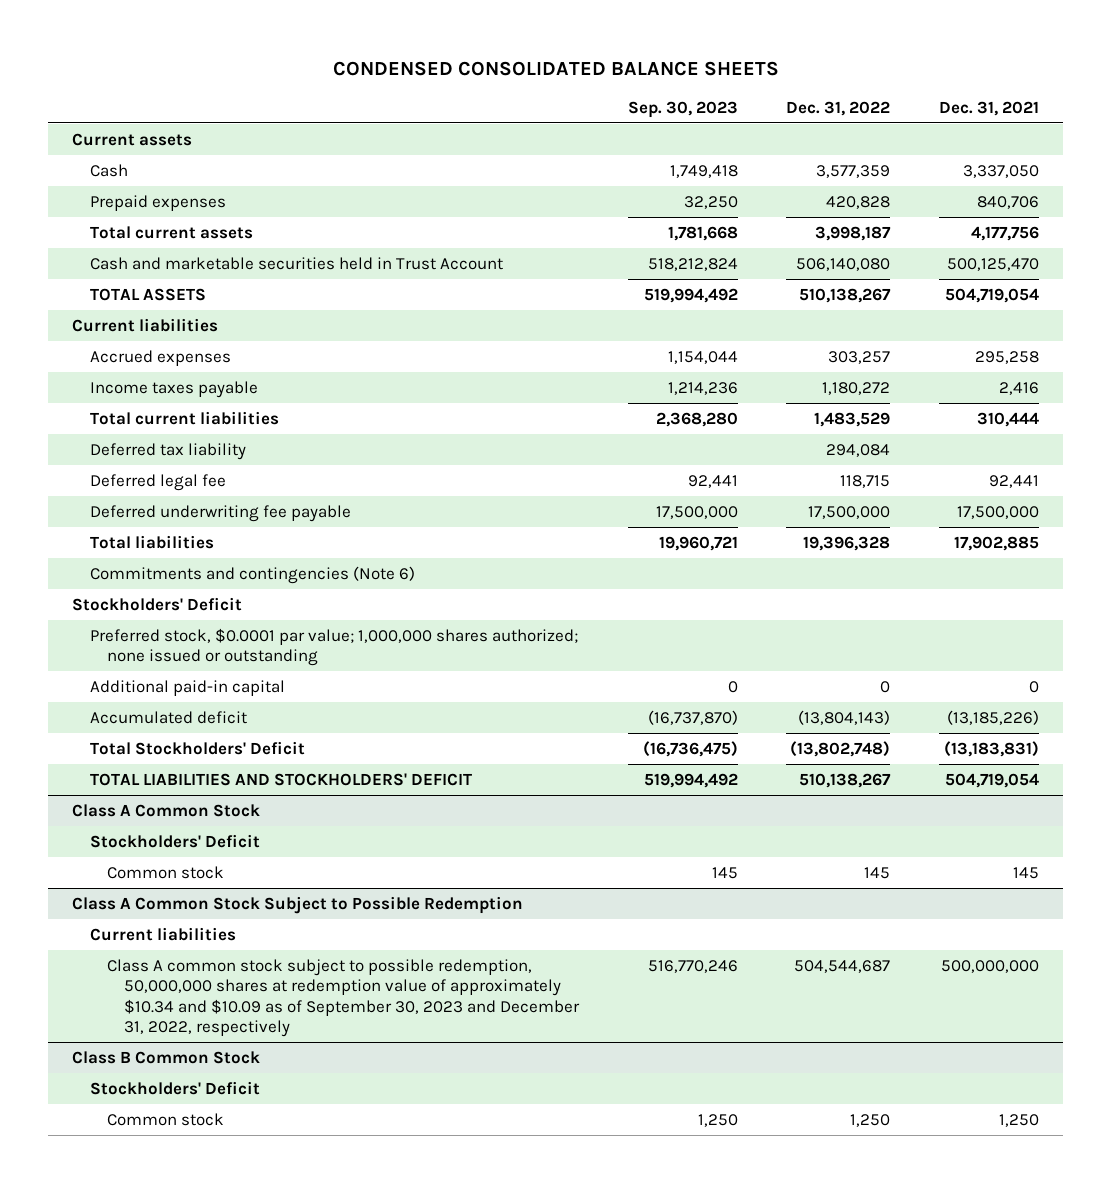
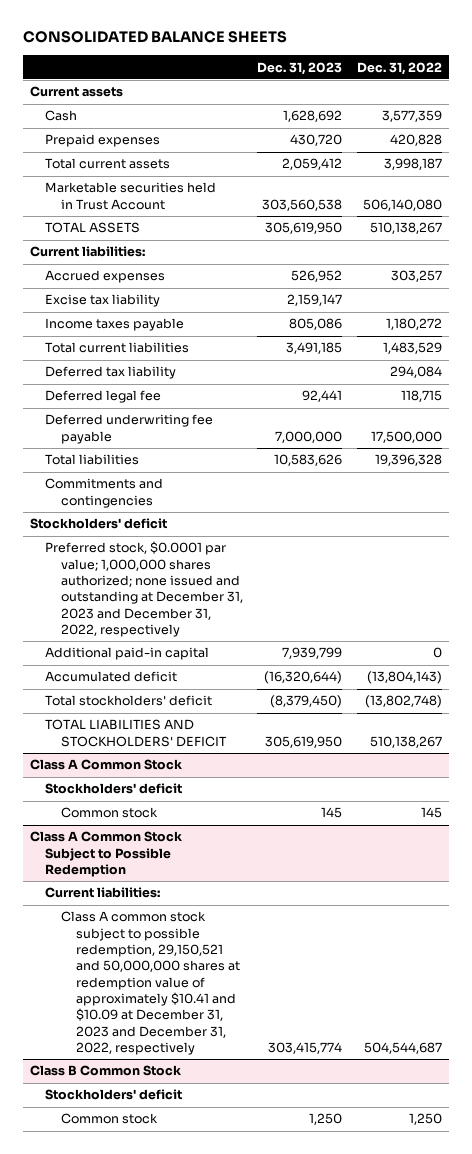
[332,60,779,76] CONDENSED CONSOLIDATED BALANCE SHEETS -> [22,31,287,44] CONSOLIDATED BALANCE SHEETS
[627,100,738,118] Sep. 30, 2023 -> none
[938,100,1039,116] Dec. 31, 2021 -> none
none -> [257,61,343,75] Dec. 31, 2023
[89,256,503,270] Cash and marketable securities held in Trust Account -> [45,182,217,210] Marketable securities held in Trust Account
[72,317,219,332] Current liabilities -> [29,246,145,258] Current liabilities:
none -> [45,294,161,308] Excise tax liability
[89,565,415,584] Commitments and contingencies (Note 6) -> [45,478,164,508] Commitments and contingencies
[72,596,243,611] Stockholders' Deficit -> [29,518,167,530] Stockholders' deficit
[89,627,578,667] Preferred stock, $0.0001 par value; 1,000,000 shares authorized; none issued or outstanding -> [45,541,243,638] Preferred stock, $0.0001 par value; 1,000,000 shares authorized; none issued and outstanding at December 31, 2023 and December 31, 2022, respectively
[89,740,305,755] Total Stockholders' Deficit -> [45,695,213,707] Total stockholders' deficit
[89,833,260,848] Stockholders' Deficit -> [45,783,183,795] Stockholders' deficit
[89,926,236,941] Current liabilities -> [45,887,161,899] Current liabilities:
[106,958,581,1038] Class A common stock subject to possible redemption, 50,000,000 shares at redemption value of approximately $10.34 and $10.09 as of September 30, 2023 and December 31, 2022, respectively -> [60,911,241,1056] Class A common stock subject to possible redemption, 29,150,521 and 50,000,000 shares at redemption value of approximately $10.41 and $10.09 at December 31, 2023 and December 31, 2022, respectively
[89,1080,260,1095] Stockholders' Deficit -> [45,1089,183,1101] Stockholders' deficit

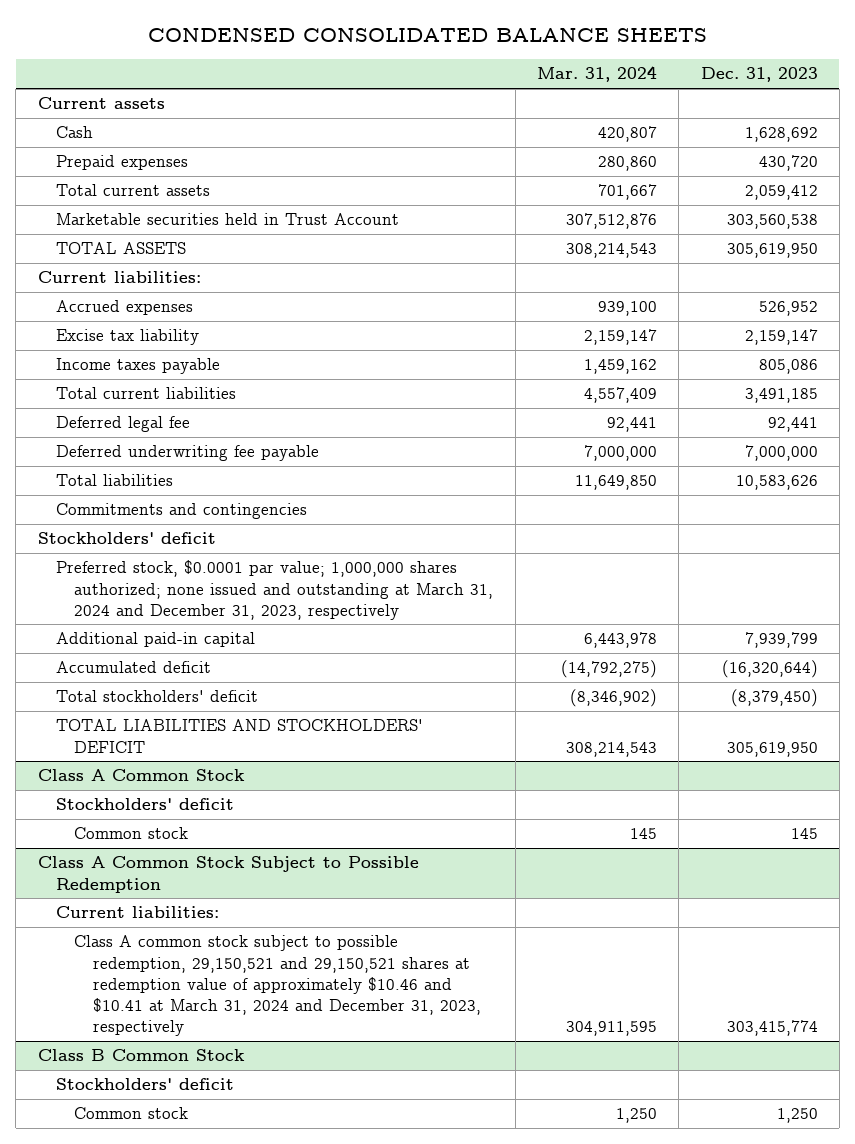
[22,31,287,44] CONSOLIDATED BALANCE SHEETS -> [147,28,707,43] CONDENSED CONSOLIDATED BALANCE SHEETS
[356,61,442,75] Dec. 31, 2022 -> none
none -> [536,66,657,83] Mar. 31, 2024
[45,366,177,380] Deferred tax liability -> none
[45,541,243,638] Preferred stock, $0.0001 par value; 1,000,000 shares authorized; none issued and outstanding at December 31, 2023 and December 31, 2022, respectively -> [56,560,494,620] Preferred stock, $0.0001 par value; 1,000,000 shares authorized; none issued and outstanding at March 31, 2024 and December 31, 2023, respectively
[60,911,241,1056] Class A common stock subject to possible redemption, 29,150,521 and 50,000,000 shares at redemption value of approximately $10.41 and $10.09 at December 31, 2023 and December 31, 2022, respectively -> [74,935,481,1037] Class A common stock subject to possible redemption, 29,150,521 and 29,150,521 shares at redemption value of approximately $10.46 and $10.41 at March 31, 2024 and December 31, 2023, respectively

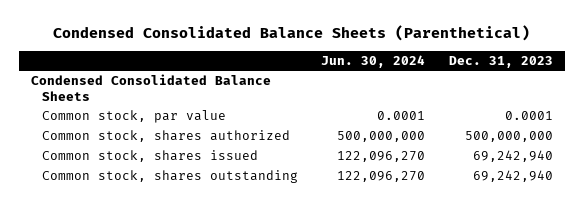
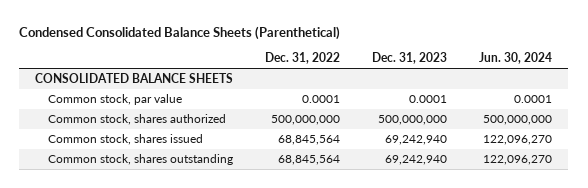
none -> [265,52,341,65] Dec. 31, 2022
[31,74,272,101] Condensed Consolidated Balance Sheets -> [35,73,234,84] CONSOLIDATED BALANCE SHEETS

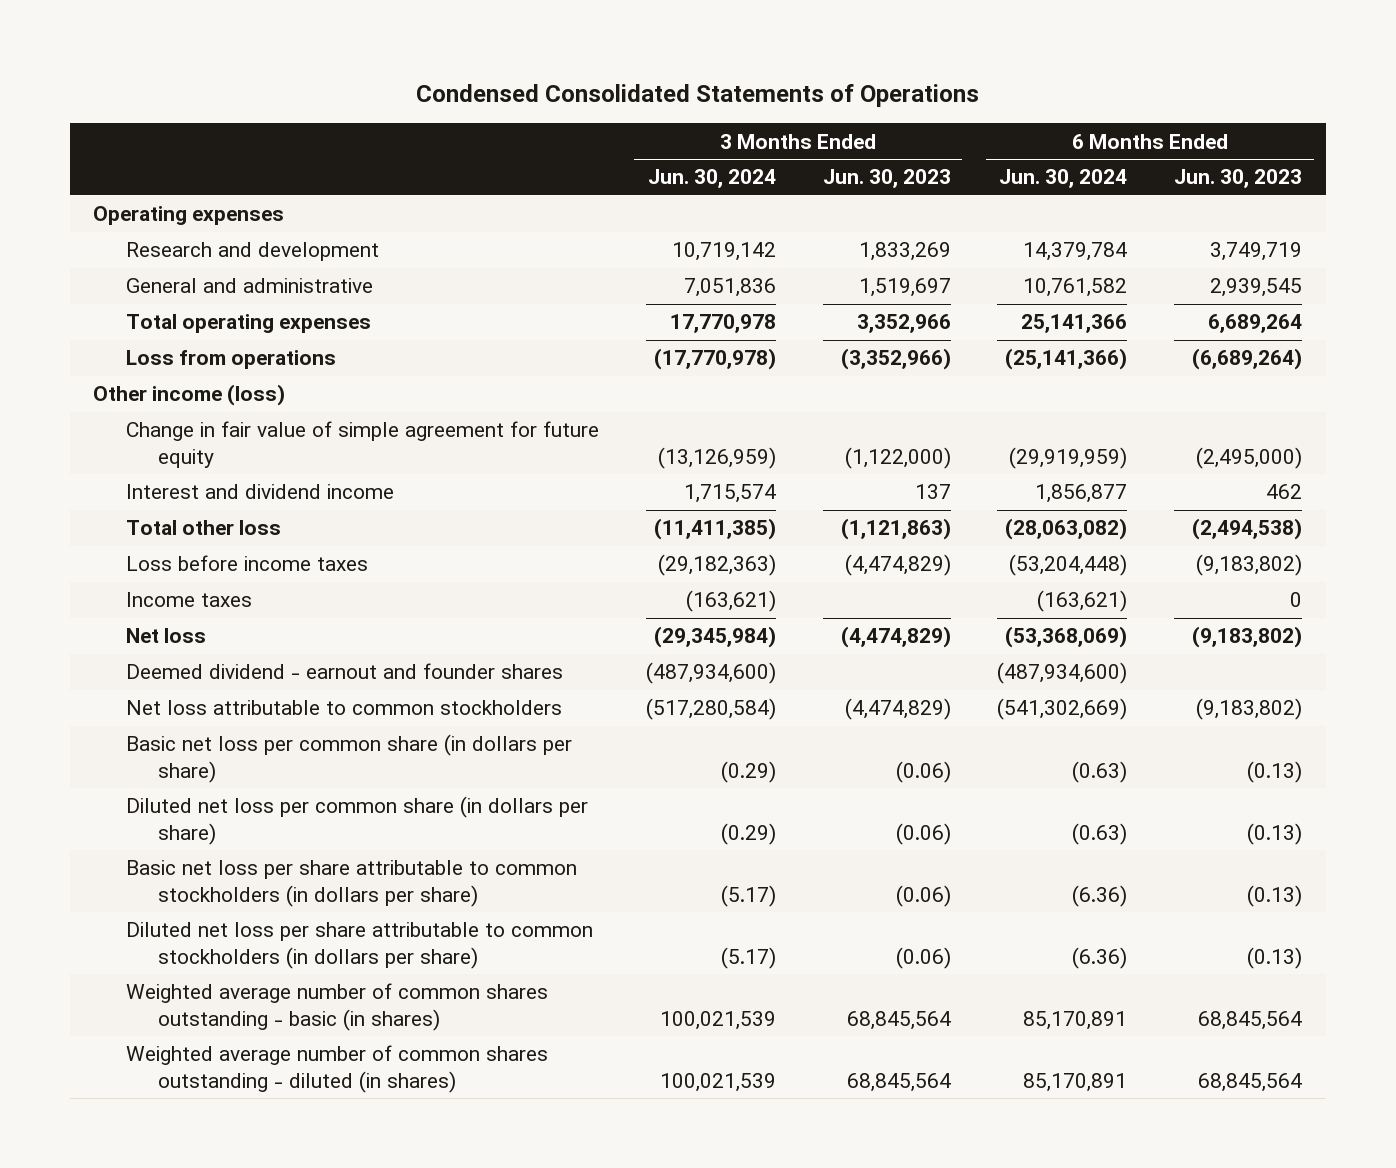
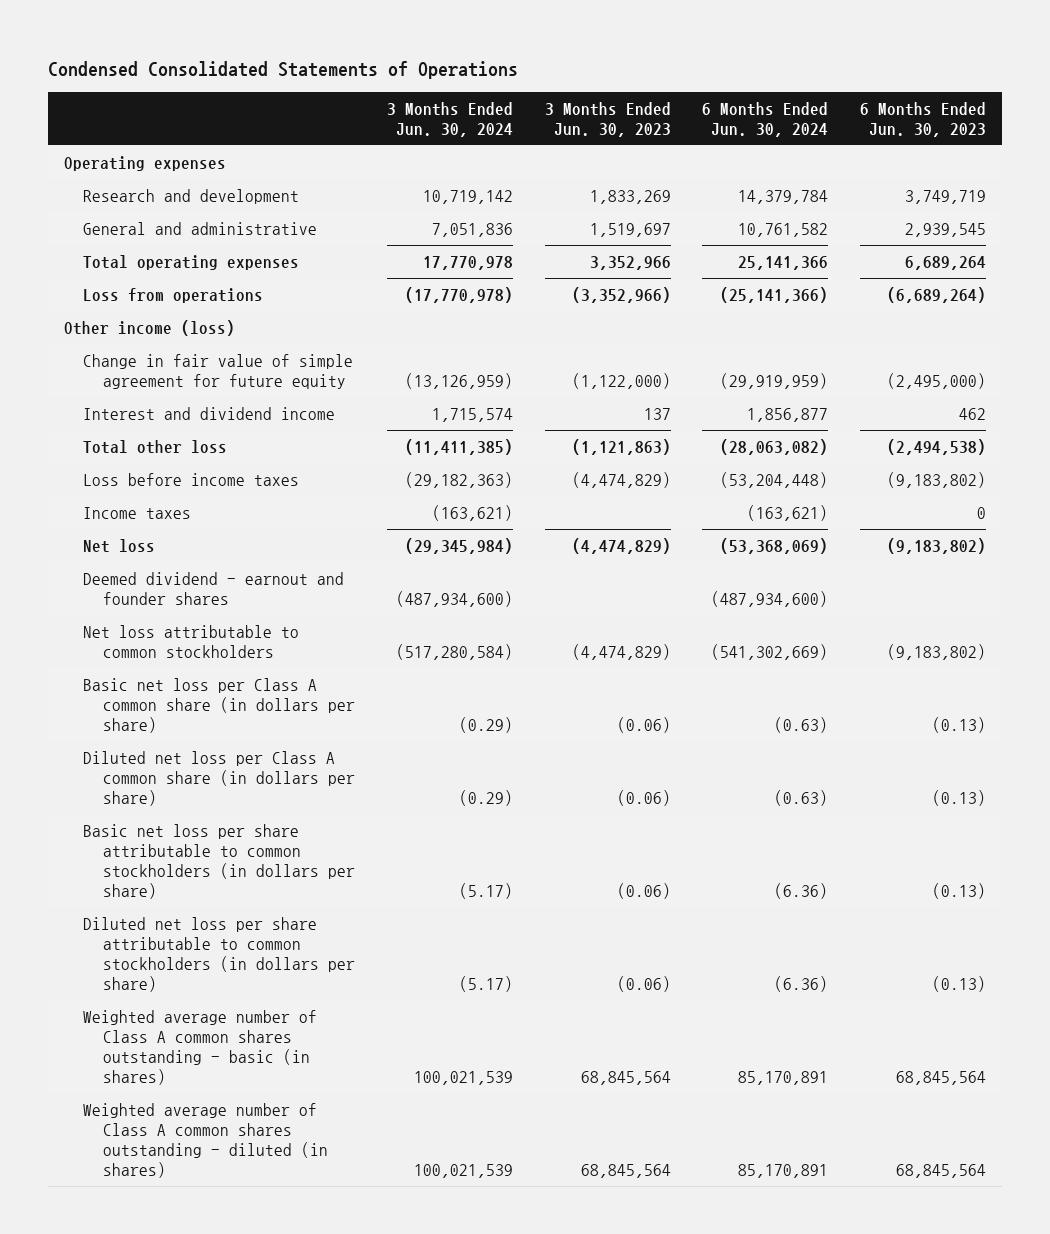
[125,734,572,783] Basic net loss per common share (in dollars per share) -> [83,677,355,733] Basic net loss per Class A common share (in dollars per share)
[125,796,588,845] Diluted net loss per common share (in dollars per share) -> [83,750,355,806] Diluted net loss per Class A common share (in dollars per share)
[125,983,548,1031] Weighted average number of common shares outstanding - basic (in shares) -> [83,1009,318,1085] Weighted average number of Class A common shares outstanding - basic (in shares)
[125,1045,548,1093] Weighted average number of common shares outstanding - diluted (in shares) -> [83,1102,328,1178] Weighted average number of Class A common shares outstanding - diluted (in shares)

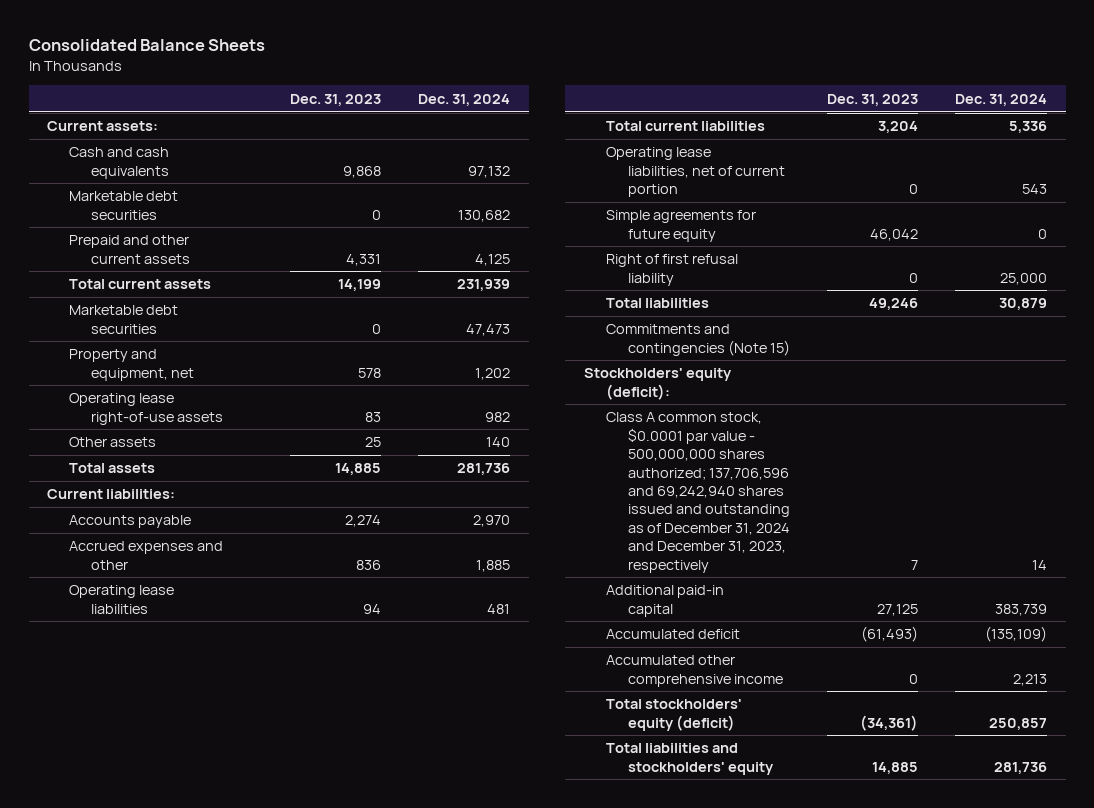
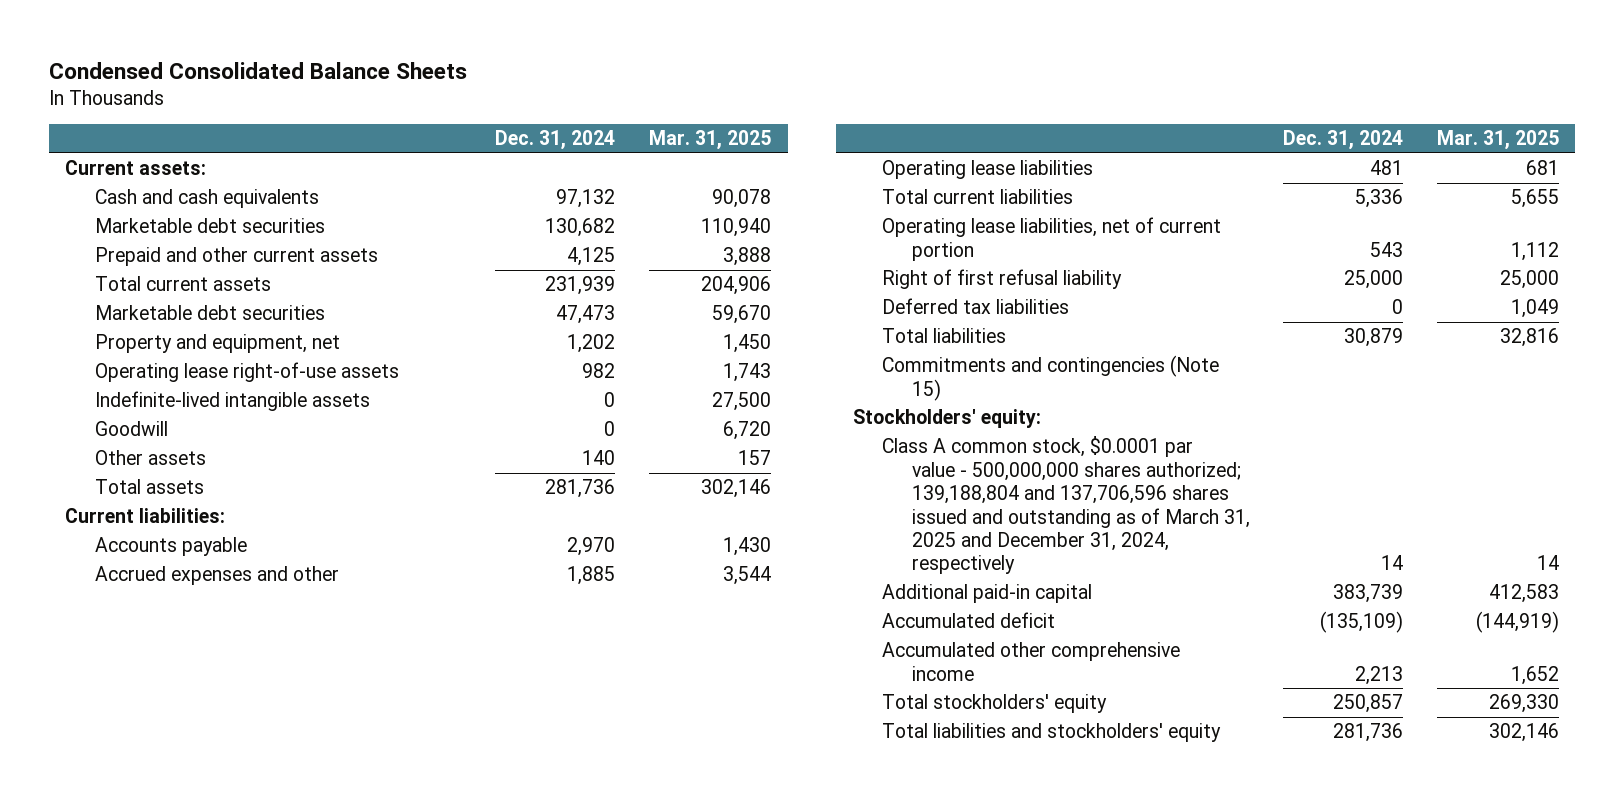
[28,39,265,52] Consolidated Balance Sheets -> [48,61,467,79] Condensed Consolidated Balance Sheets
[290,93,382,106] Dec. 31, 2023 -> none
none -> [648,130,771,151] Mar. 31, 2025
none -> [94,391,370,412] Indefinite-lived intangible assets
none -> [94,421,168,437] Goodwill
[605,210,756,242] Simple agreements for future equity -> none
none -> [882,298,1070,315] Deferred tax liabilities
[583,368,732,400] Stockholders' equity (deficit): -> [852,409,1041,429] Stockholders' equity:
[605,412,790,573] Class A common stock, $0.0001 par value - 500,000,000 shares authorized; 137,706,596 and 69,242,940 shares issued and outstanding as of December 31, 2024 and December 31, 2023, respectively -> [882,436,1250,575] Class A common stock, $0.0001 par value - 500,000,000 shares authorized; 139,188,804 and 137,706,596 shares issued and outstanding as of March 31, 2025 and December 31, 2024, respectively
[605,699,742,731] Total stockholders' equity (deficit) -> [882,694,1108,714] Total stockholders' equity

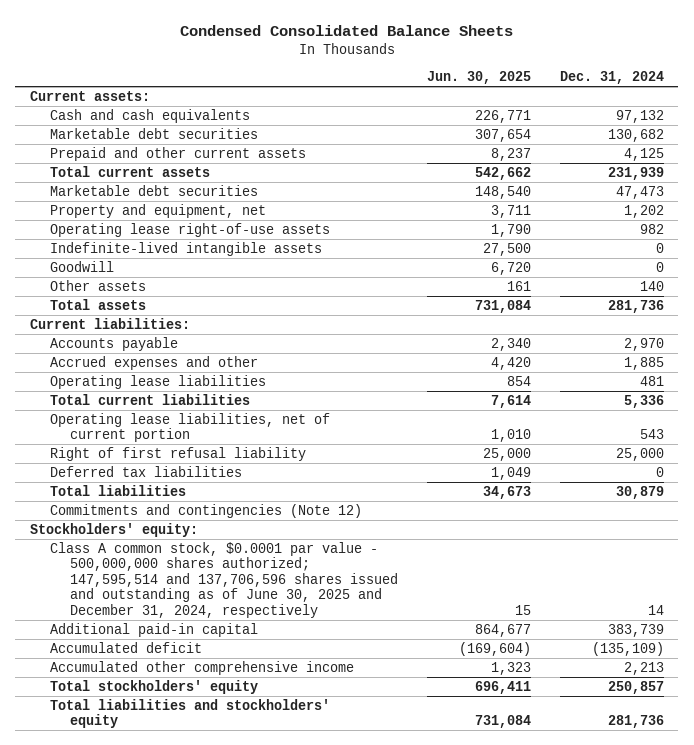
[648,130,771,151] Mar. 31, 2025 -> none
none -> [426,71,531,85] Jun. 30, 2025
[882,355,1220,401] Commitments and contingencies (Note 15) -> [49,503,362,518] Commitments and contingencies (Note 12)
[882,436,1250,575] Class A common stock, $0.0001 par value - 500,000,000 shares authorized; 139,188,804 and 137,706,596 shares issued and outstanding as of March 31, 2025 and December 31, 2024, respectively -> [49,541,398,618] Class A common stock, $0.0001 par value - 500,000,000 shares authorized; 147,595,514 and 137,706,596 shares issued and outstanding as of June 30, 2025 and December 31, 2024, respectively

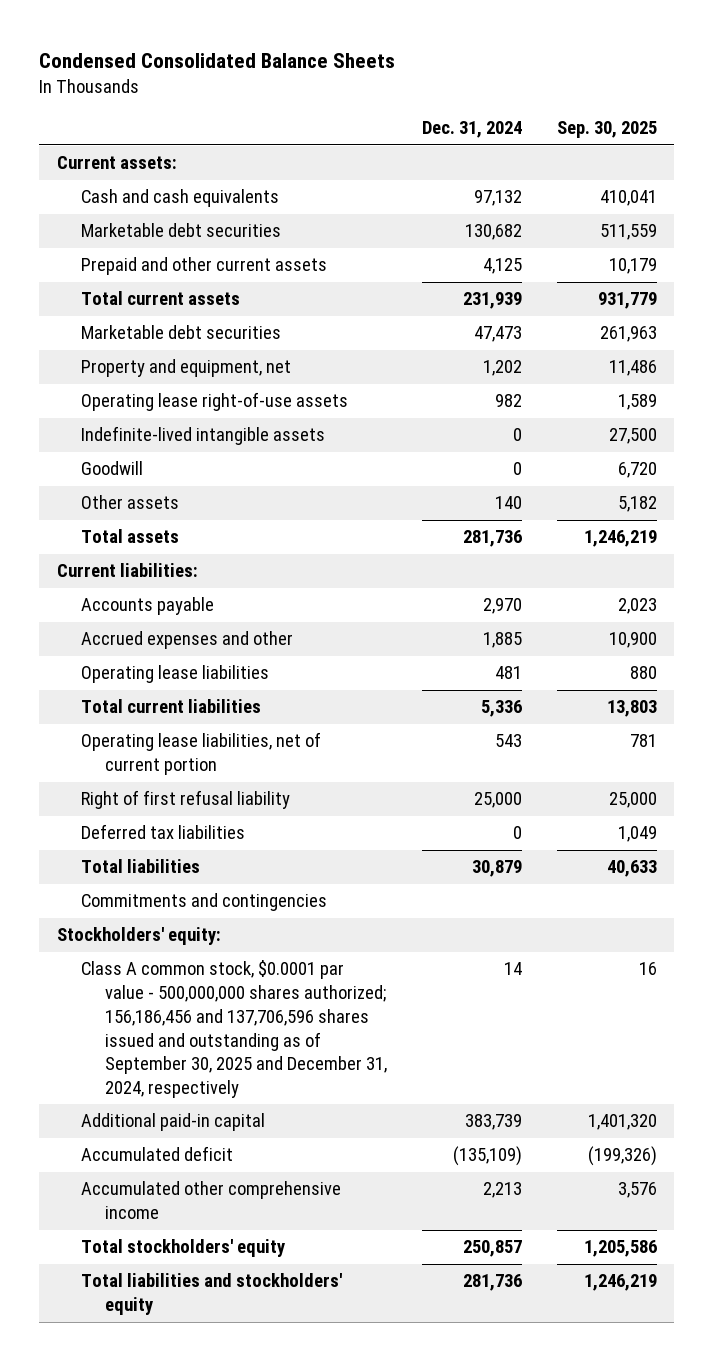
[426,71,531,85] Jun. 30, 2025 -> none
none -> [557,121,658,139] Sep. 30, 2025
[49,503,362,518] Commitments and contingencies (Note 12) -> [80,893,327,912] Commitments and contingencies
[49,541,398,618] Class A common stock, $0.0001 par value - 500,000,000 shares authorized; 147,595,514 and 137,706,596 shares issued and outstanding as of June 30, 2025 and December 31, 2024, respectively -> [80,960,388,1099] Class A common stock, $0.0001 par value - 500,000,000 shares authorized; 156,186,456 and 137,706,596 shares issued and outstanding as of September 30, 2025 and December 31, 2024, respectively

